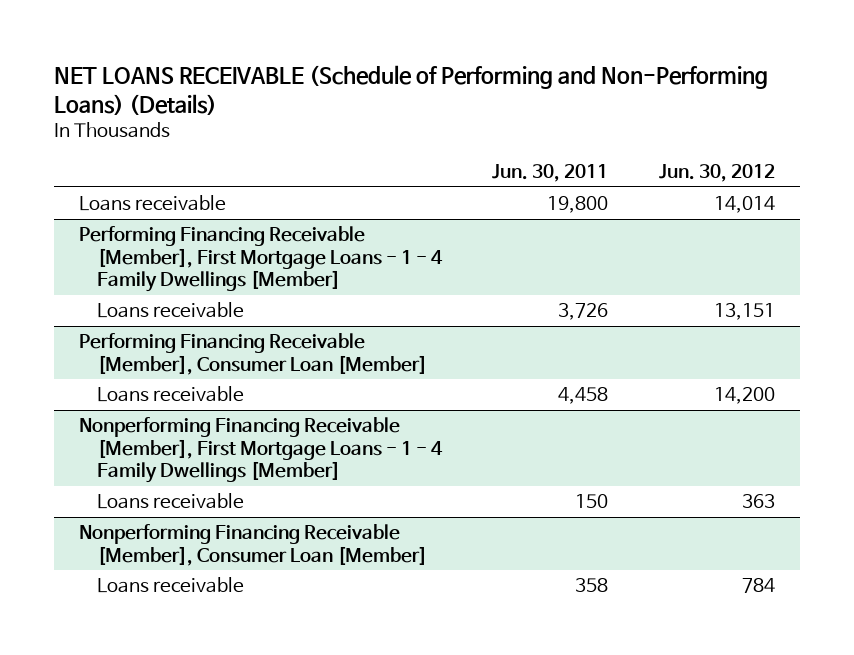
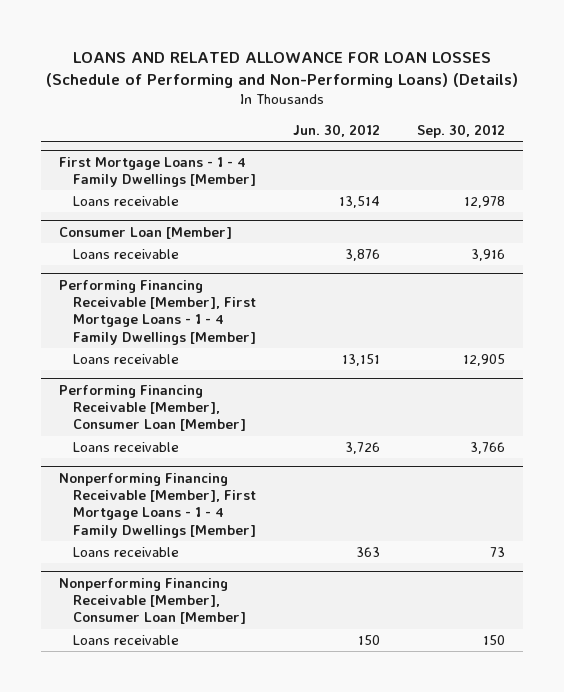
[54,64,769,115] NET LOANS RECEIVABLE (Schedule of Performing and Non-Performing Loans) (Details) -> [45,51,518,89] LOANS AND RELATED ALLOWANCE FOR LOAN LOSSES (Schedule of Performing and Non-Performing Loans) (Details)
[492,163,609,182] Jun. 30, 2011 -> none
none -> [416,123,505,138] Sep. 30, 2012
none -> [59,156,257,188] First Mortgage Loans - 1 - 4 Family Dwellings [Member]
[713,196,775,214] 14,014 -> [338,196,380,209] 13,514
none -> [59,226,233,239] Consumer Loan [Member]
none -> [73,249,180,260] Loans receivable
[713,387,775,405] 14,200 -> [344,442,380,455] 3,726
[741,578,775,594] 784 -> [357,635,380,646] 150

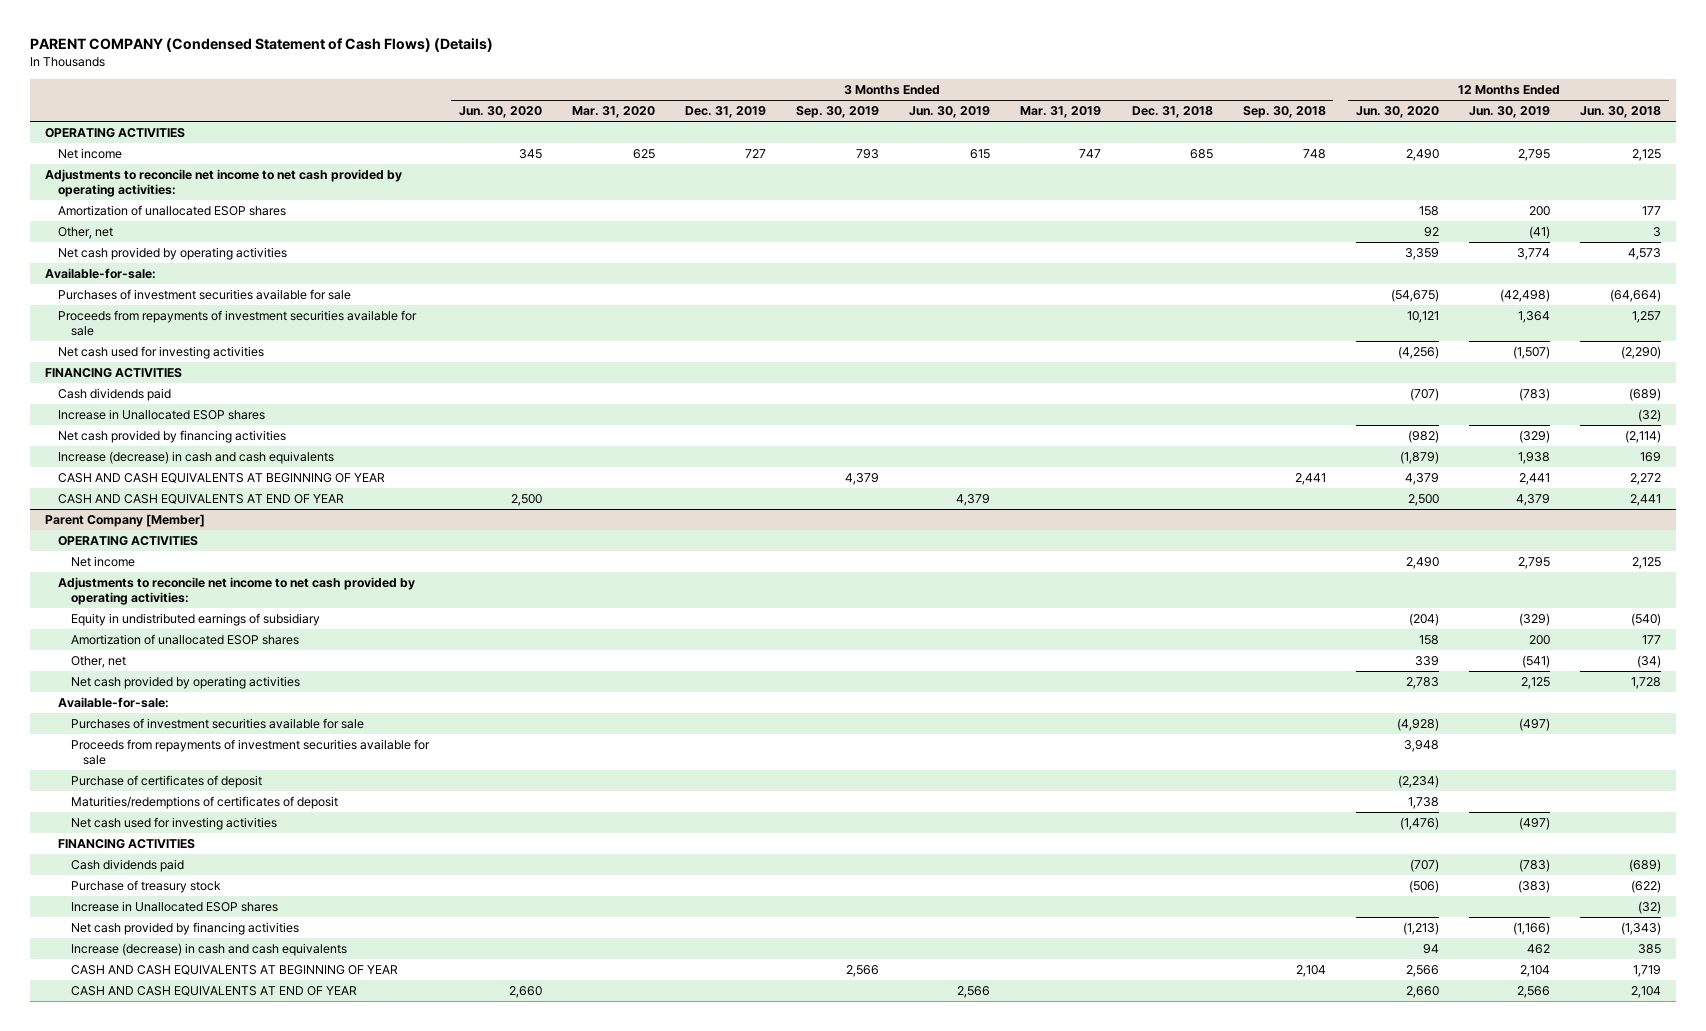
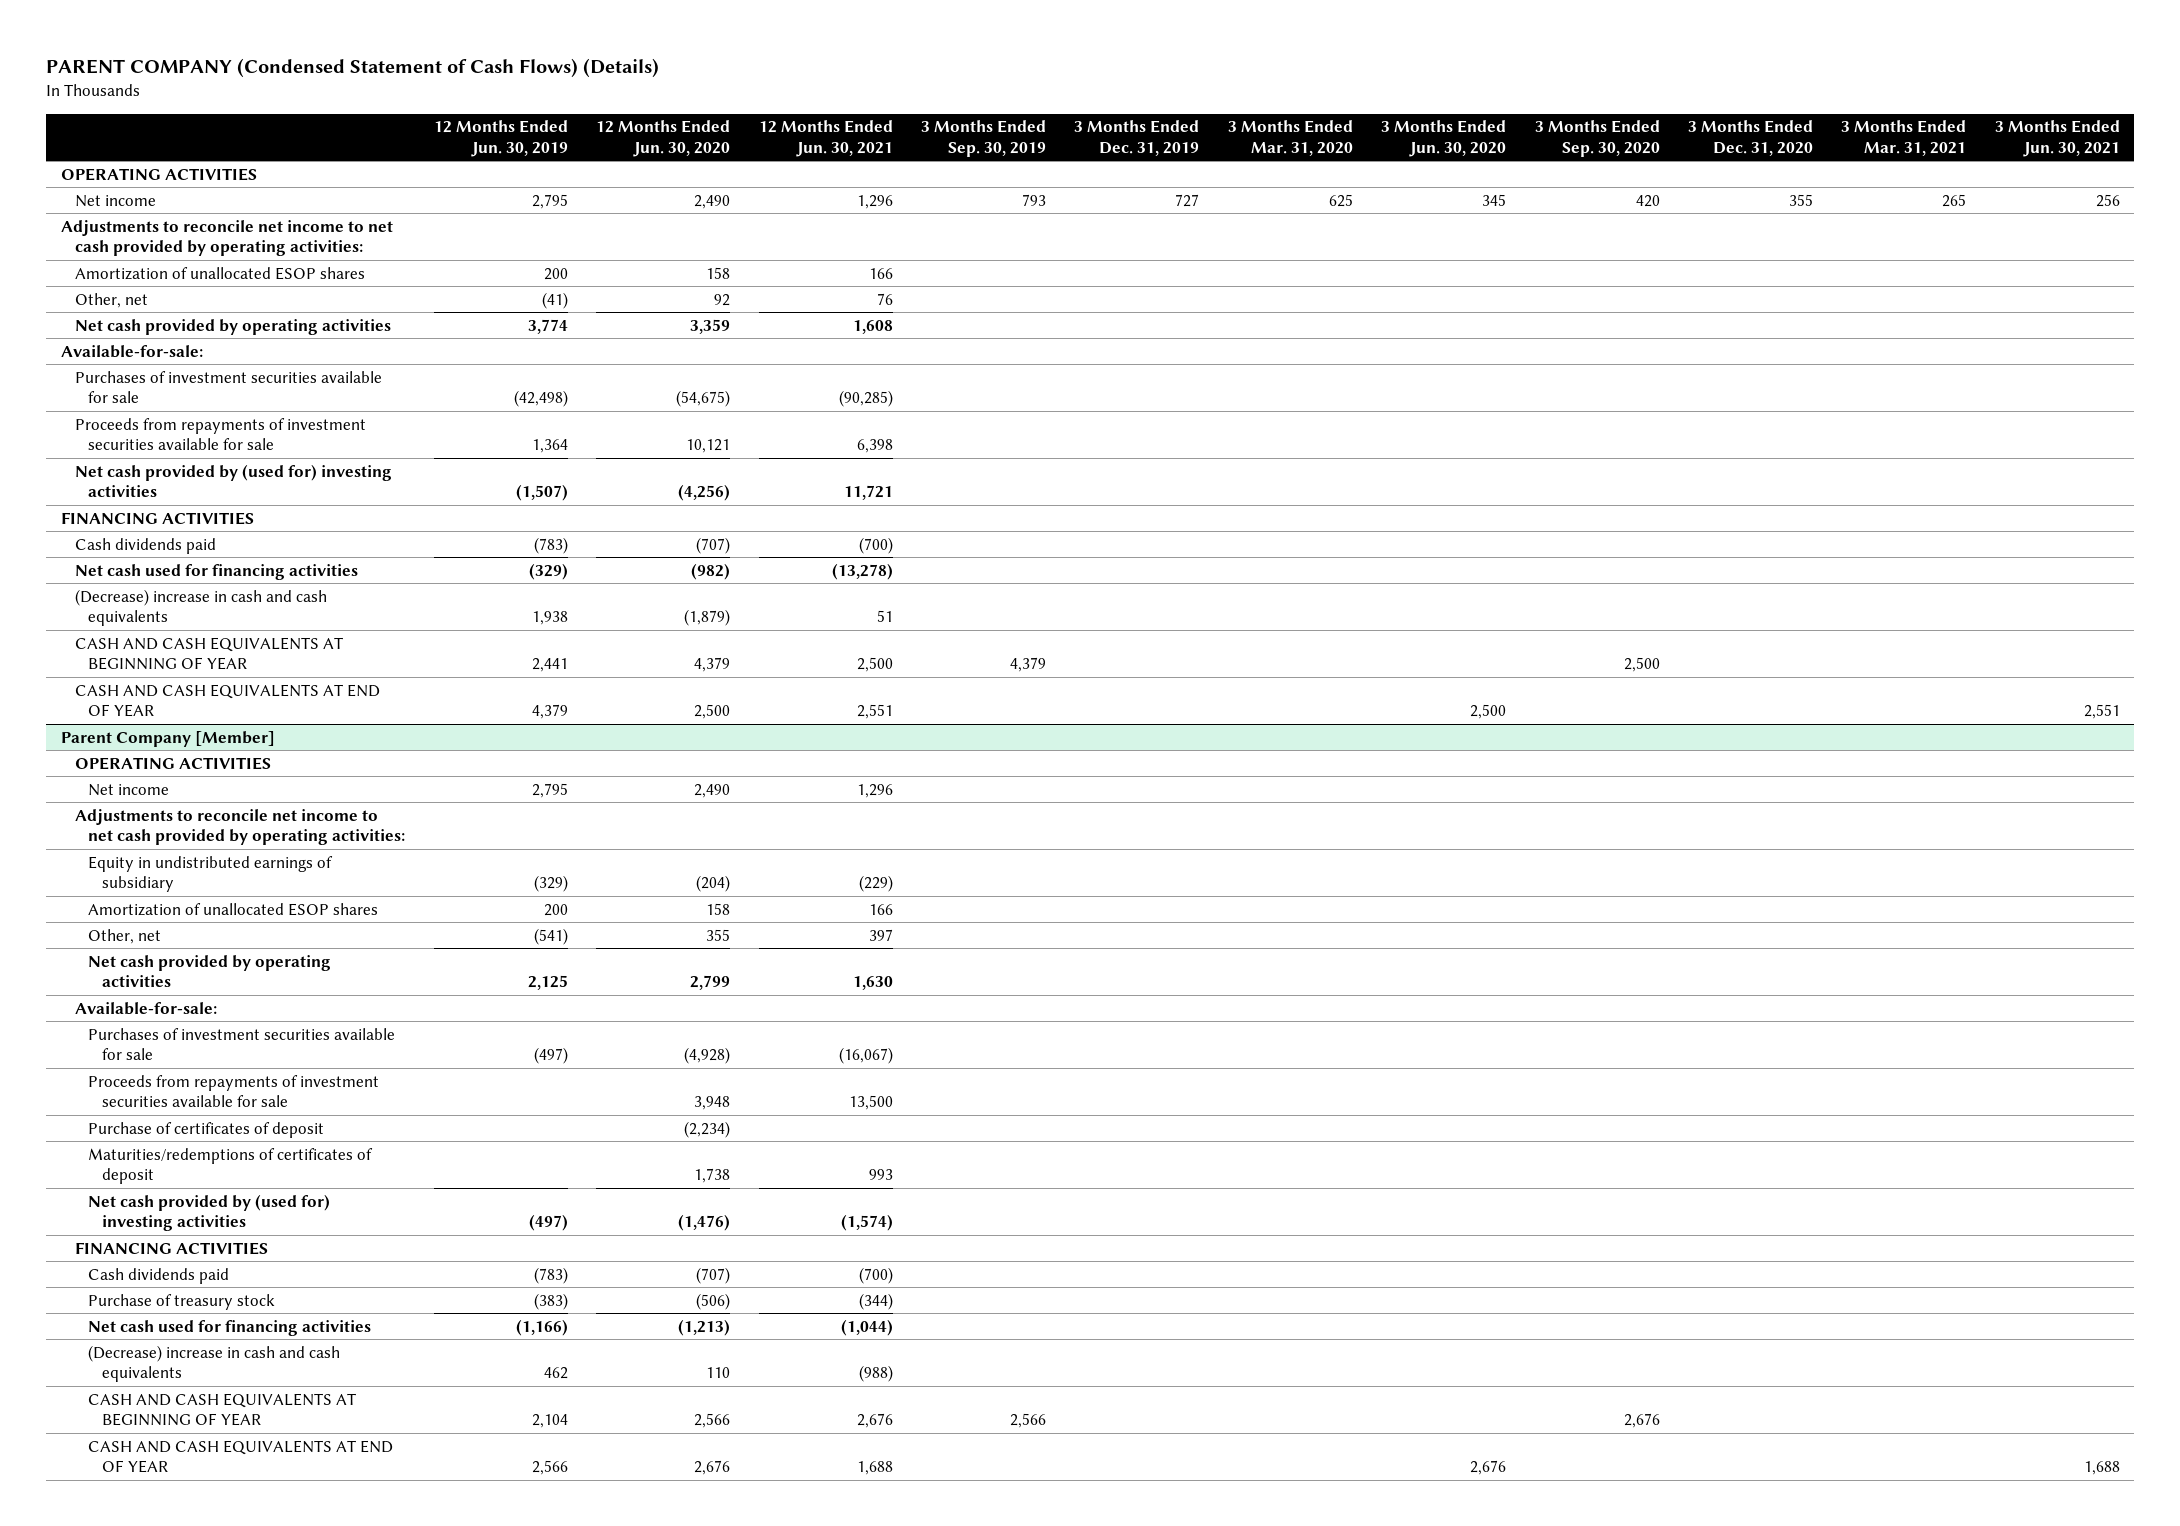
[909,106,991,119] Jun. 30, 2019 -> none
[1020,106,1102,119] Mar. 31, 2019 -> none
[1131,106,1213,119] Dec. 31, 2018 -> none
[1242,106,1326,119] Sep. 30, 2018 -> none
[1580,106,1662,119] Jun. 30, 2018 -> none
none -> [758,120,893,158] 12 Months Ended Jun. 30, 2021
none -> [1534,120,1660,158] 3 Months Ended Sep. 30, 2020
none -> [1688,120,1814,157] 3 Months Ended Dec. 31, 2020
none -> [1841,120,1967,157] 3 Months Ended Mar. 31, 2021
none -> [1994,120,2120,158] 3 Months Ended Jun. 30, 2021
[57,346,264,360] Net cash used for investing activities -> [74,463,392,498] Net cash provided by (used for) investing activities
[57,409,265,421] Increase in Unallocated ESOP shares -> none
[57,430,286,444] Net cash provided by financing activities -> [74,563,358,580] Net cash used for financing activities
[57,451,334,465] Increase (decrease) in cash and cash equivalents -> [74,588,327,627] (Decrease) increase in cash and cash equivalents
[1414,656,1439,667] 339 -> [706,928,731,941] 355
[1405,677,1439,690] 2,783 -> [690,975,731,991] 2,799
[70,817,277,831] Net cash used for investing activities -> [88,1193,331,1232] Net cash provided by (used for) investing activities
[70,901,278,913] Increase in Unallocated ESOP shares -> none
[70,922,299,936] Net cash provided by financing activities -> [88,1319,372,1336] Net cash used for financing activities
[70,943,347,957] Increase (decrease) in cash and cash equivalents -> [88,1344,341,1383] (Decrease) increase in cash and cash equivalents
[1422,944,1439,955] 94 -> [706,1367,731,1379] 110
[508,986,542,999] 2,660 -> [1470,1460,1507,1476] 2,676
[1405,986,1439,999] 2,660 -> [694,1460,731,1476] 2,676

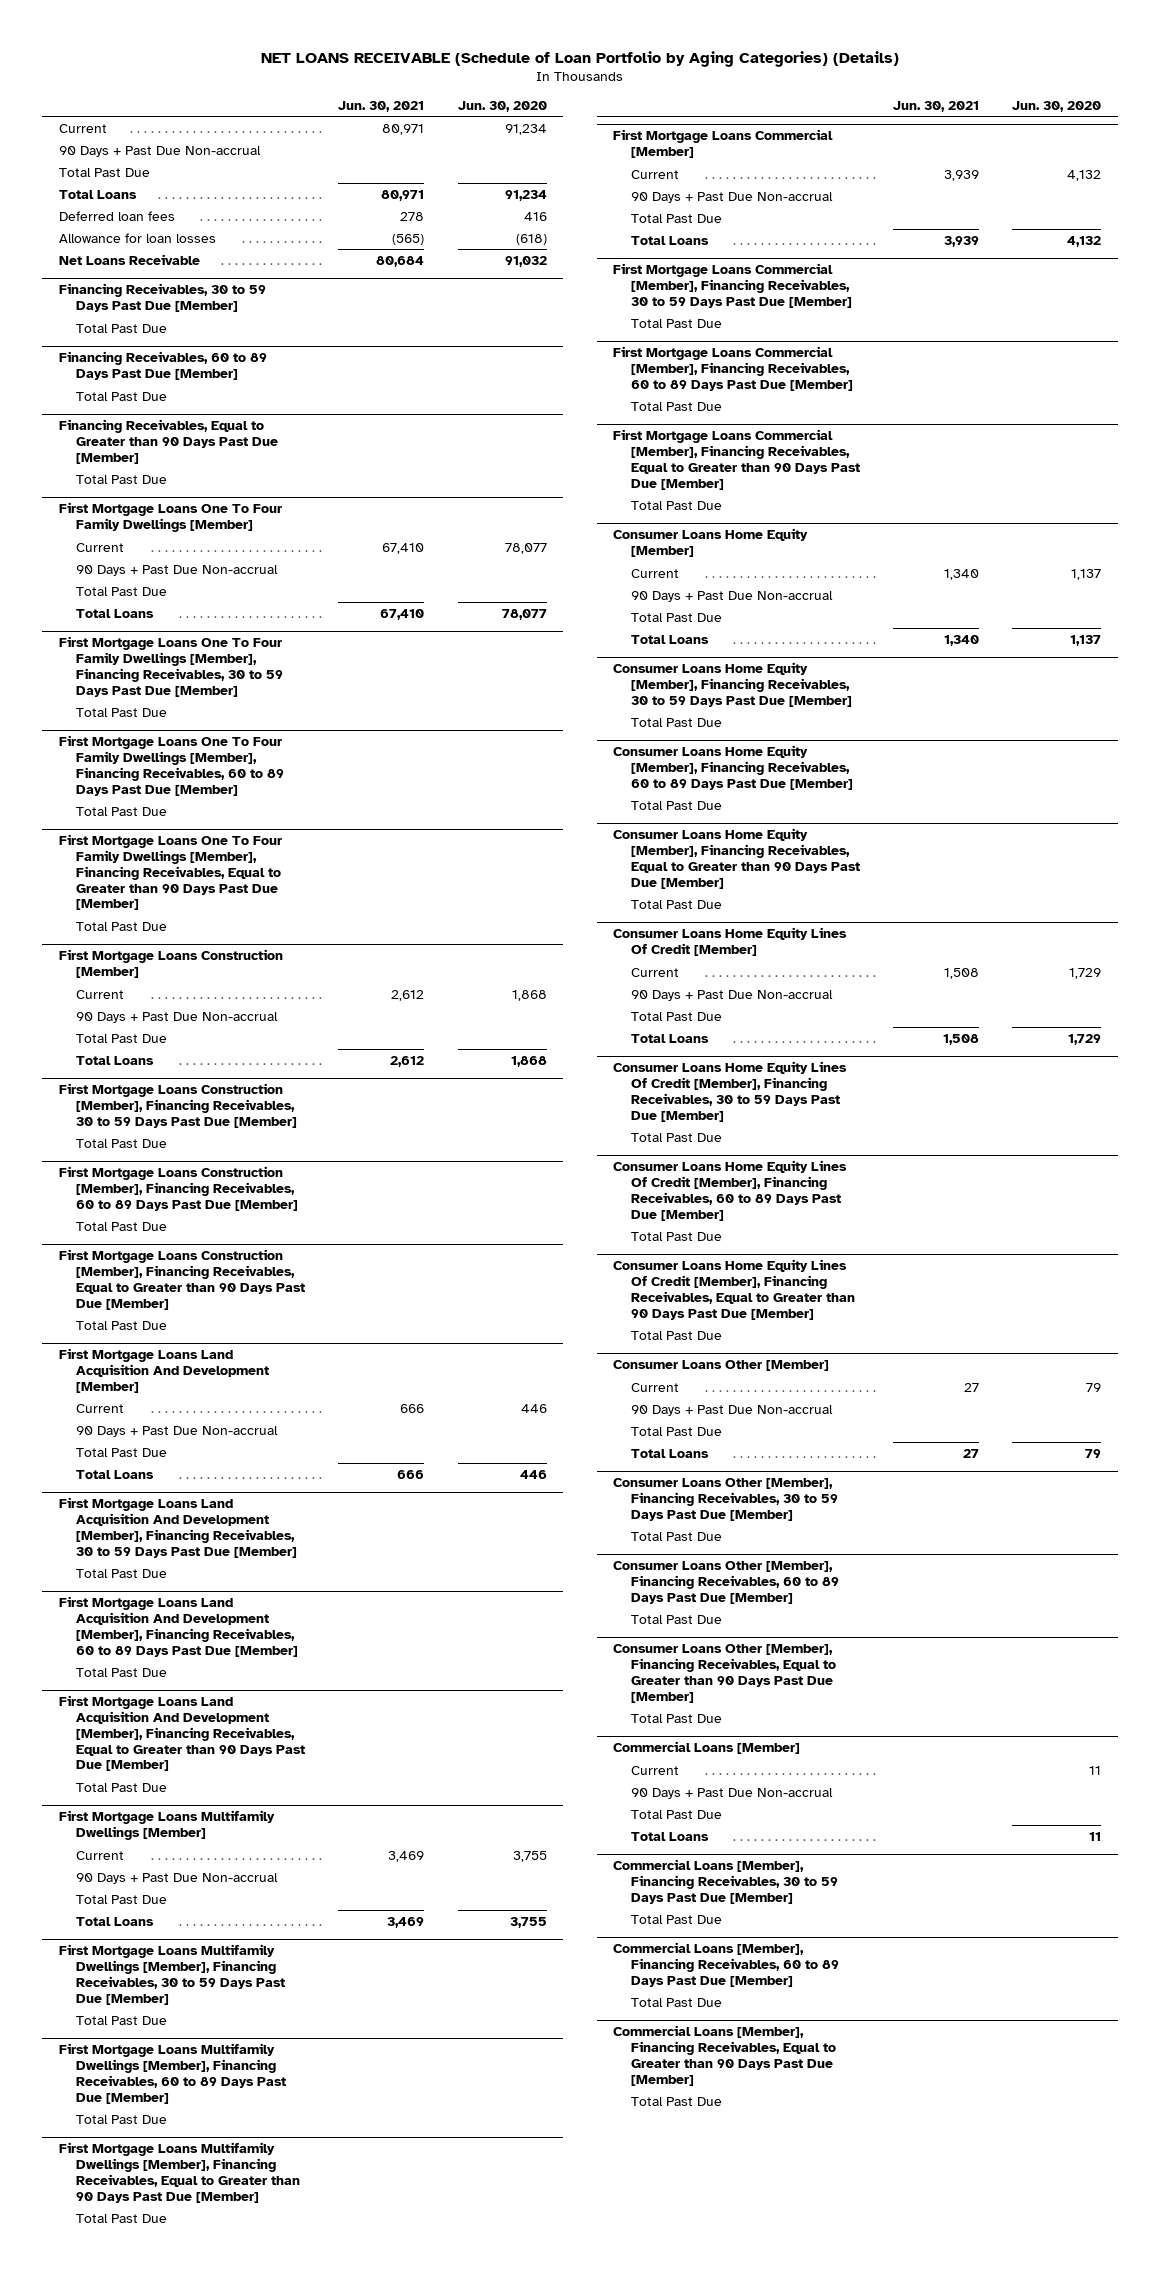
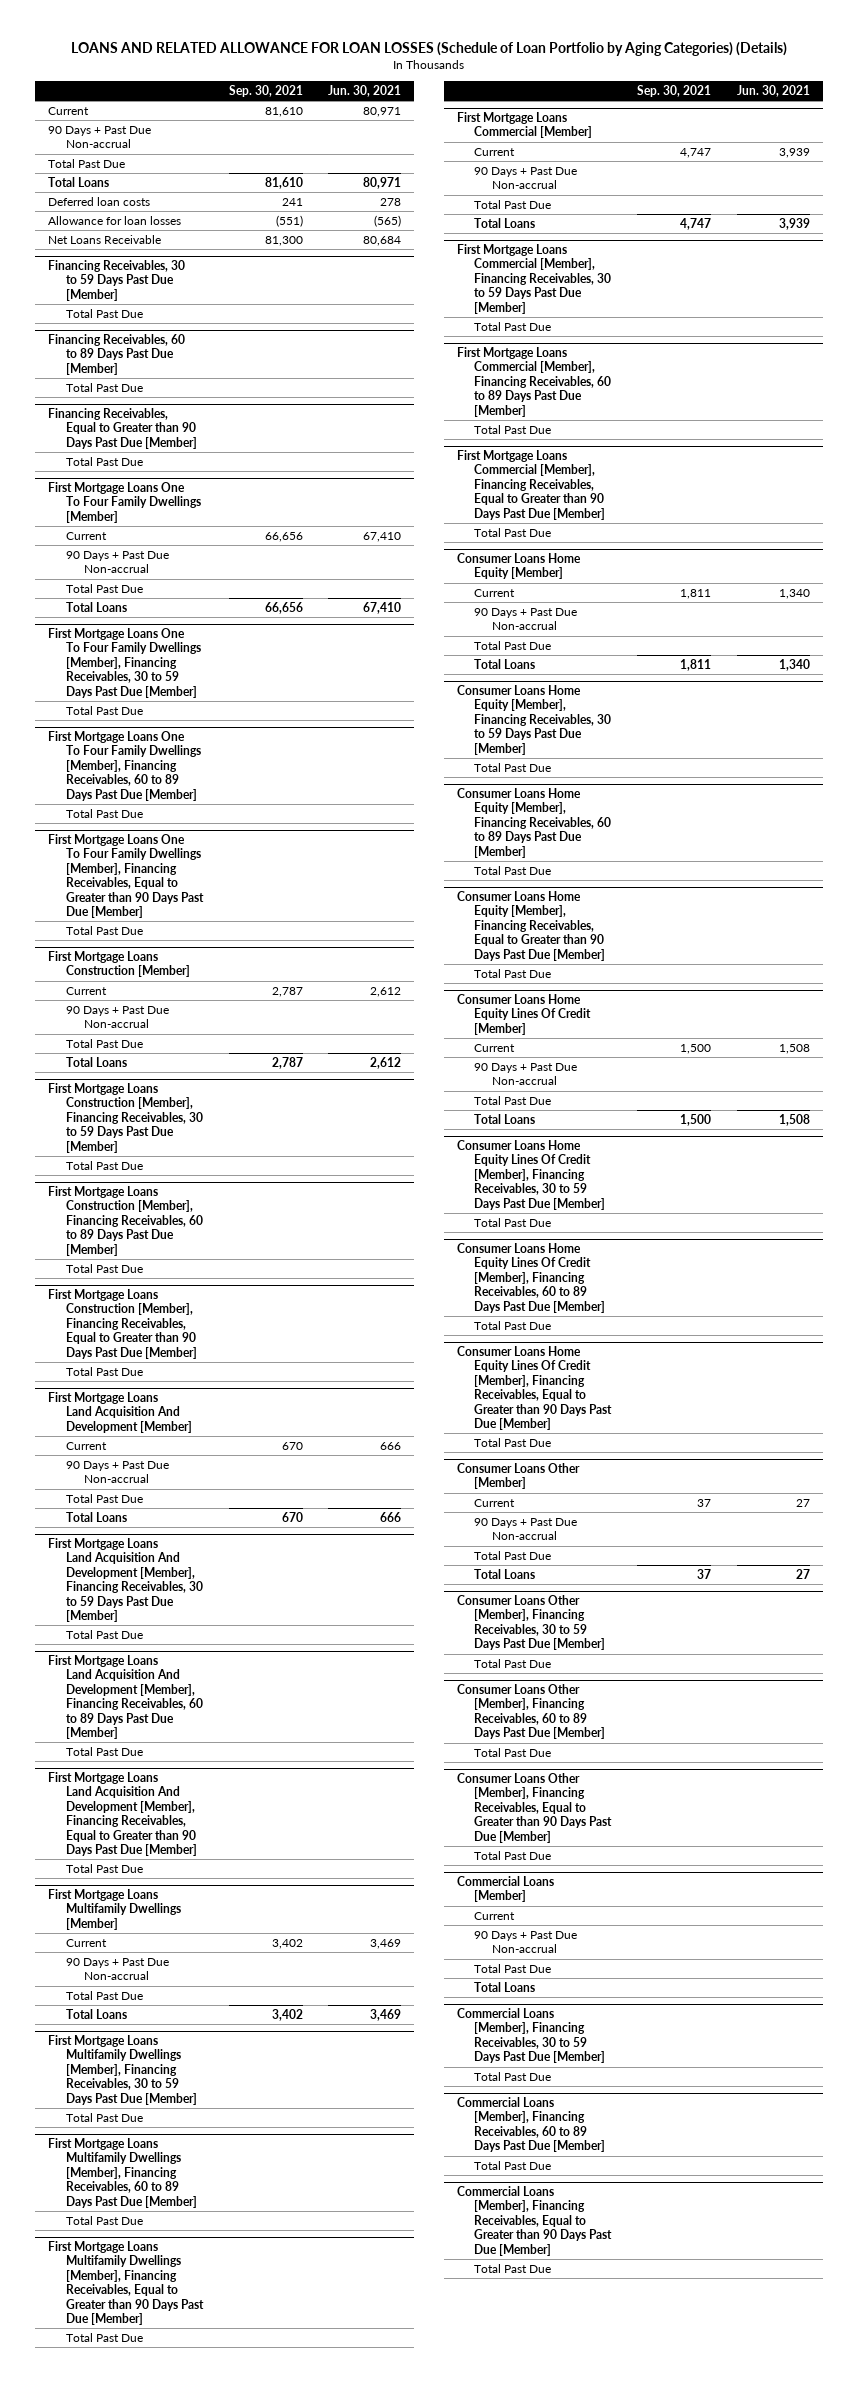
[261,50,900,67] NET LOANS RECEIVABLE (Schedule of Loan Portfolio by Aging Categories) (Details) -> [70,42,787,57] LOANS AND RELATED ALLOWANCE FOR LOAN LOSSES (Schedule of Loan Portfolio by Aging Categories) (Details)
[457,100,547,112] Jun. 30, 2020 -> none
none -> [228,84,303,97] Sep. 30, 2021
[58,210,175,221] Deferred loan fees -> [47,196,150,206] Deferred loan costs

